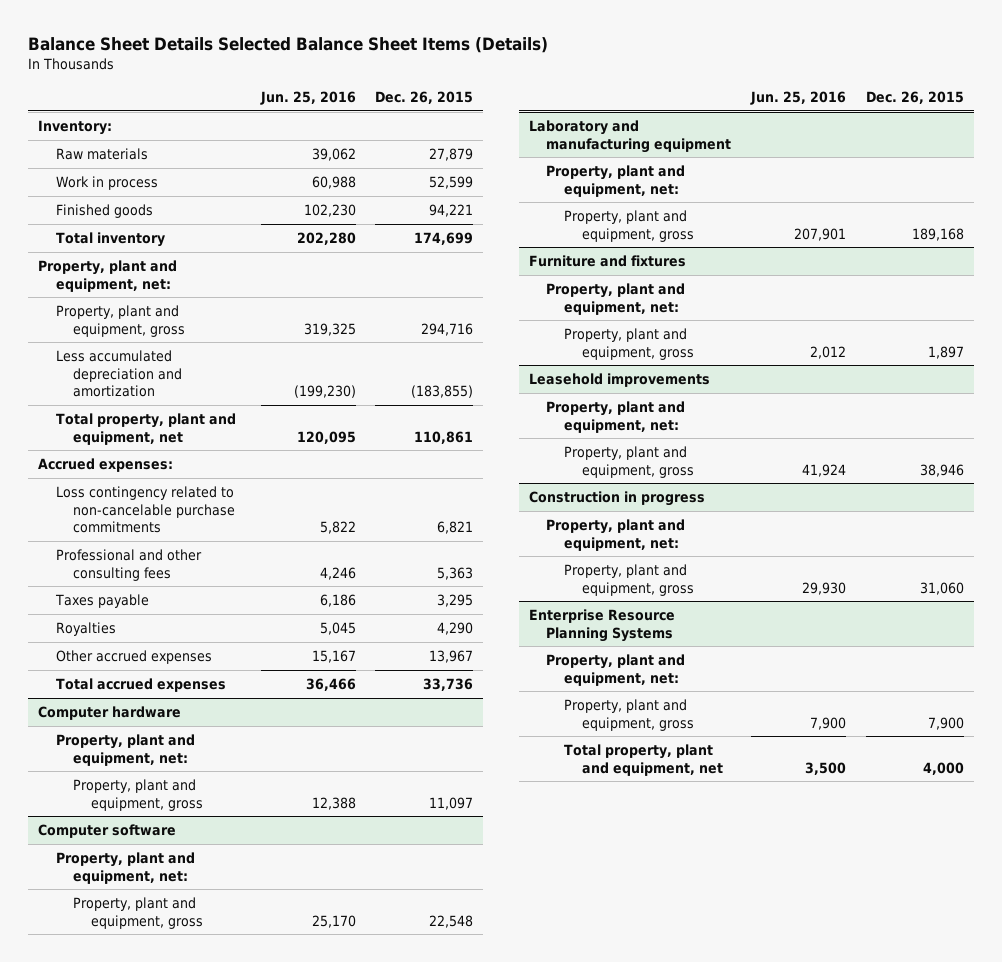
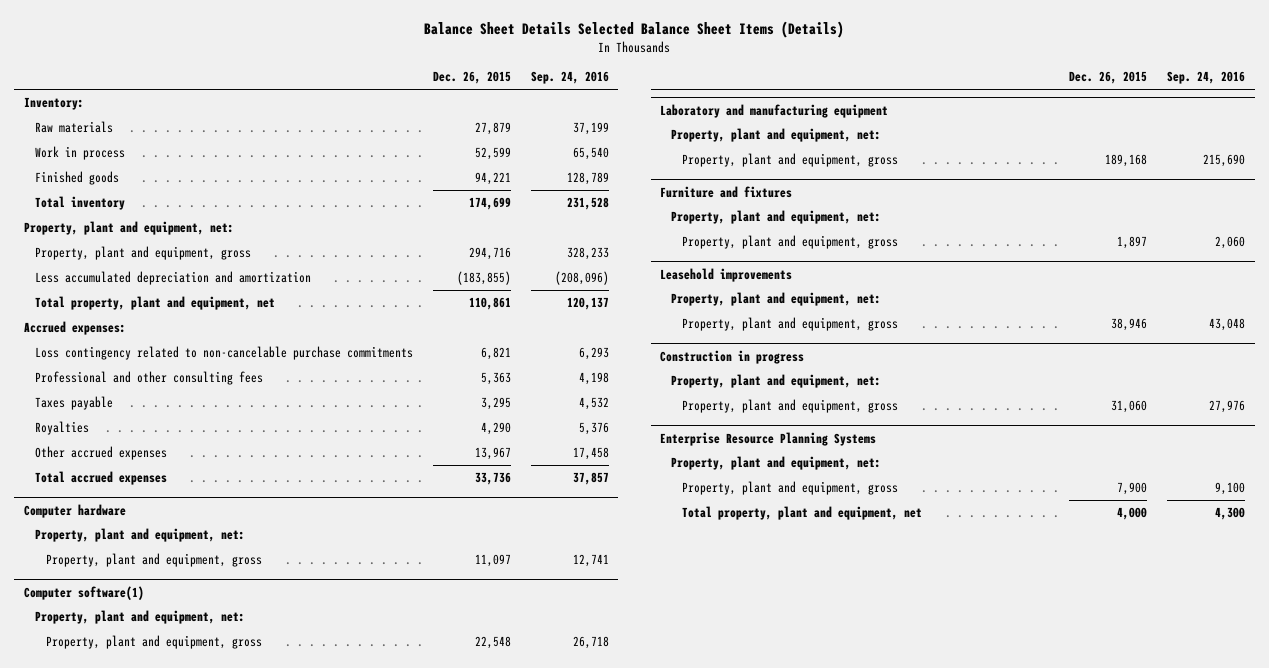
[259,91,356,106] Jun. 25, 2016 -> none
none -> [530,71,609,85] Sep. 24, 2016
[37,824,176,839] Computer software -> [24,585,145,600] Computer software(1)

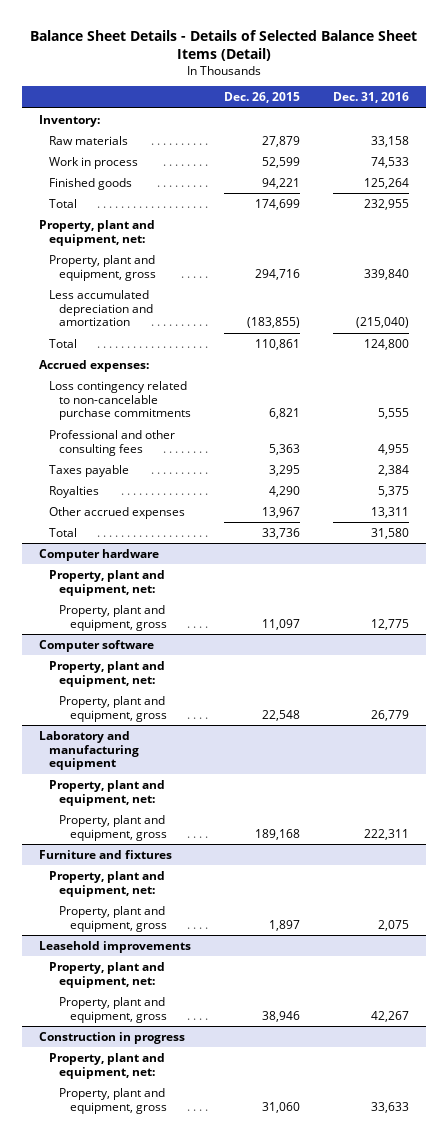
[424,21,845,39] Balance Sheet Details Selected Balance Sheet Items (Details) -> [30,29,418,61] Balance Sheet Details - Details of Selected Balance Sheet Items (Detail)
[530,71,609,85] Sep. 24, 2016 -> none
none -> [333,92,410,104] Dec. 31, 2016
[35,195,126,210] Total inventory -> [49,198,78,208] Total
[35,295,276,310] Total property, plant and equipment, net -> [49,338,78,348] Total
[35,470,168,485] Total accrued expenses -> [49,527,78,537] Total
[24,585,145,600] Computer software(1) -> [38,639,154,652] Computer software
[660,431,877,446] Enterprise Resource Planning Systems -> none
[671,455,882,470] Property, plant and equipment, net: -> none
[682,480,899,495] Property, plant and equipment, gross -> none
[682,505,923,520] Total property, plant and equipment, net -> none

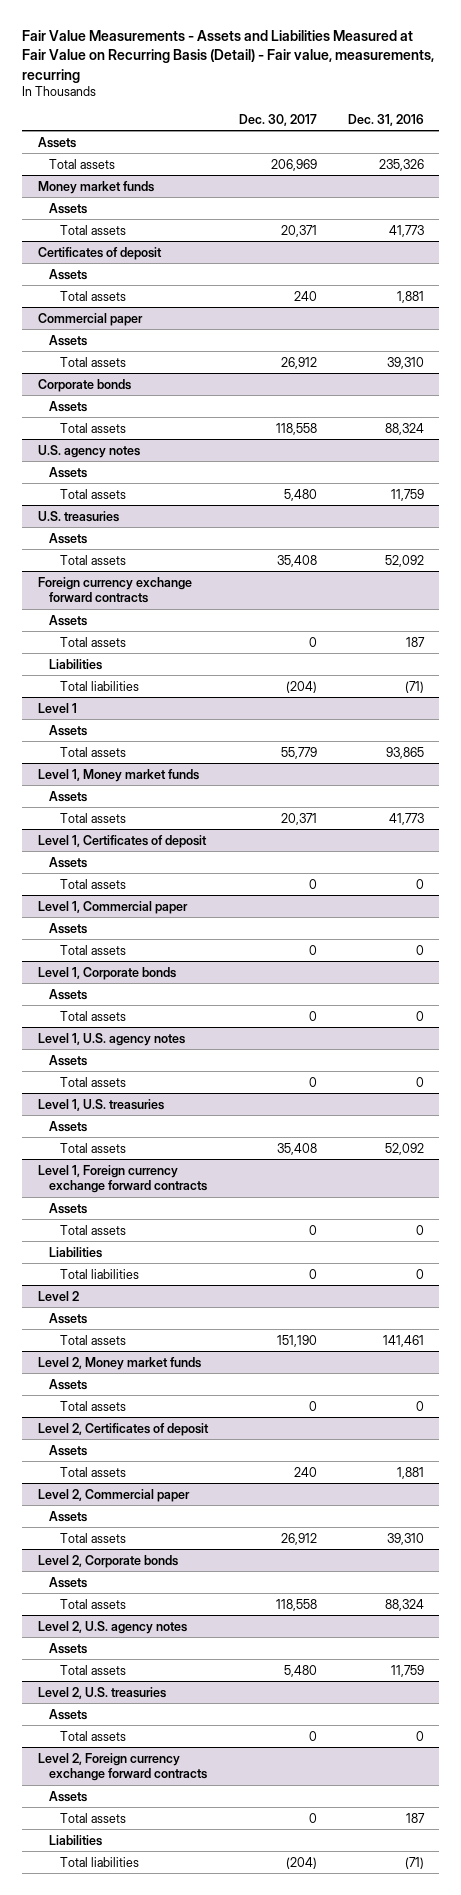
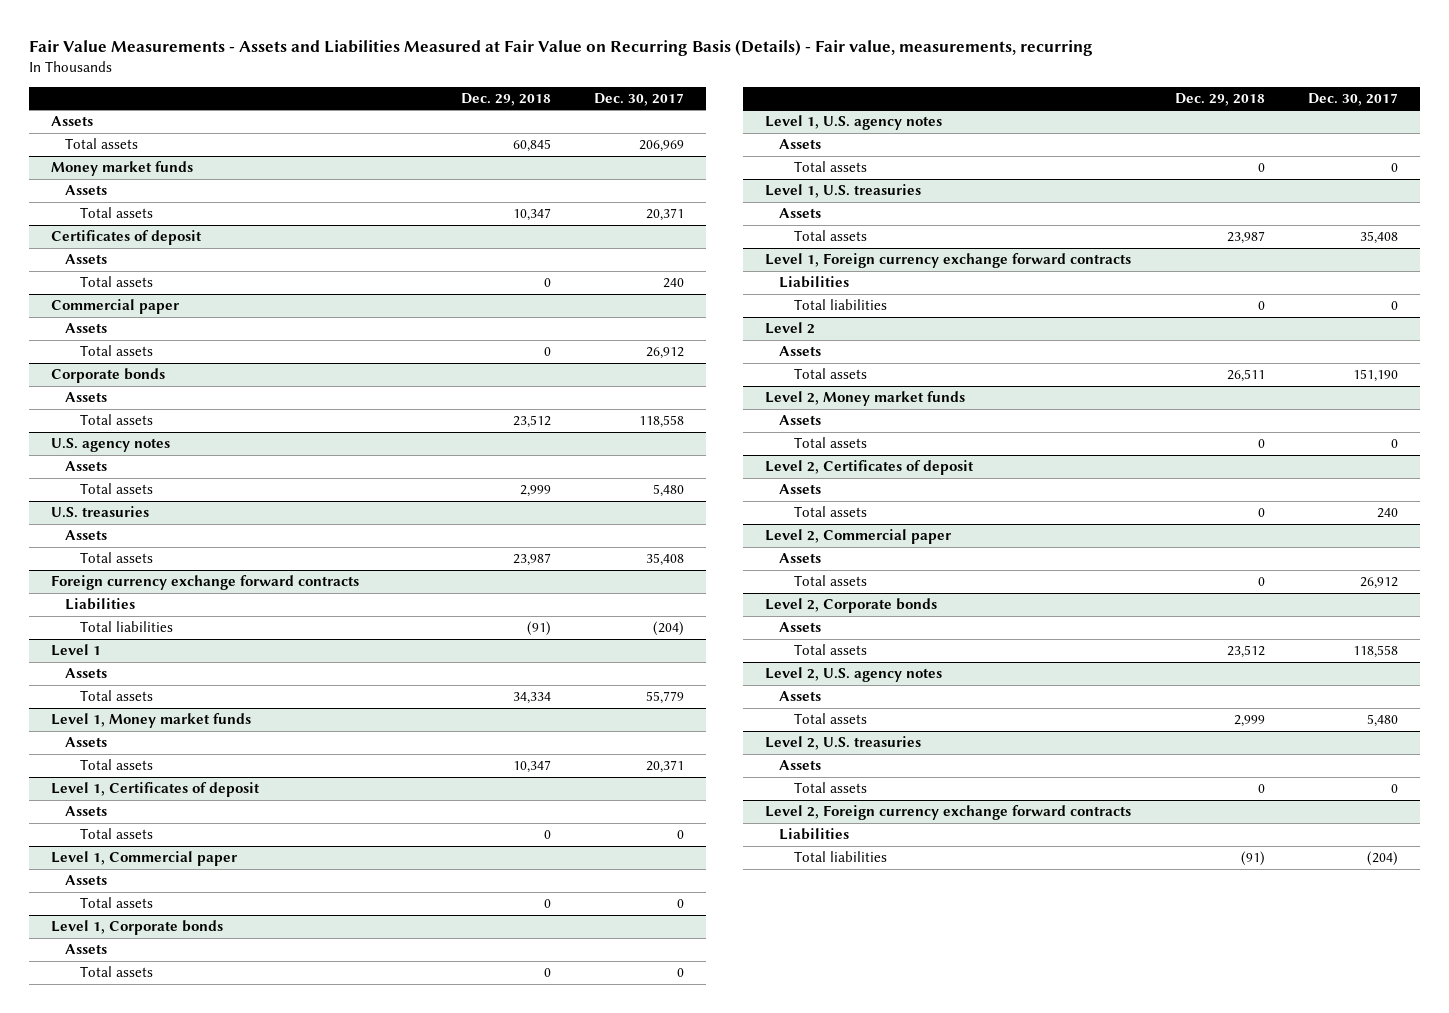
[22,30,435,83] Fair Value Measurements - Assets and Liabilities Measured at Fair Value on Recurring Basis (Detail) - Fair value, measurements, recurring -> [29,38,1094,56] Fair Value Measurements - Assets and Liabilities Measured at Fair Value on Recurring Basis (Details) - Fair value, measurements, recurring
[347,113,424,126] Dec. 31, 2016 -> none
none -> [460,92,551,106] Dec. 29, 2018
[48,614,87,626] Assets -> none
[59,636,126,647] Total assets -> none
[48,1202,87,1214] Assets -> none
[59,1224,126,1235] Total assets -> none
[48,1790,87,1802] Assets -> none
[59,1812,126,1823] Total assets -> none

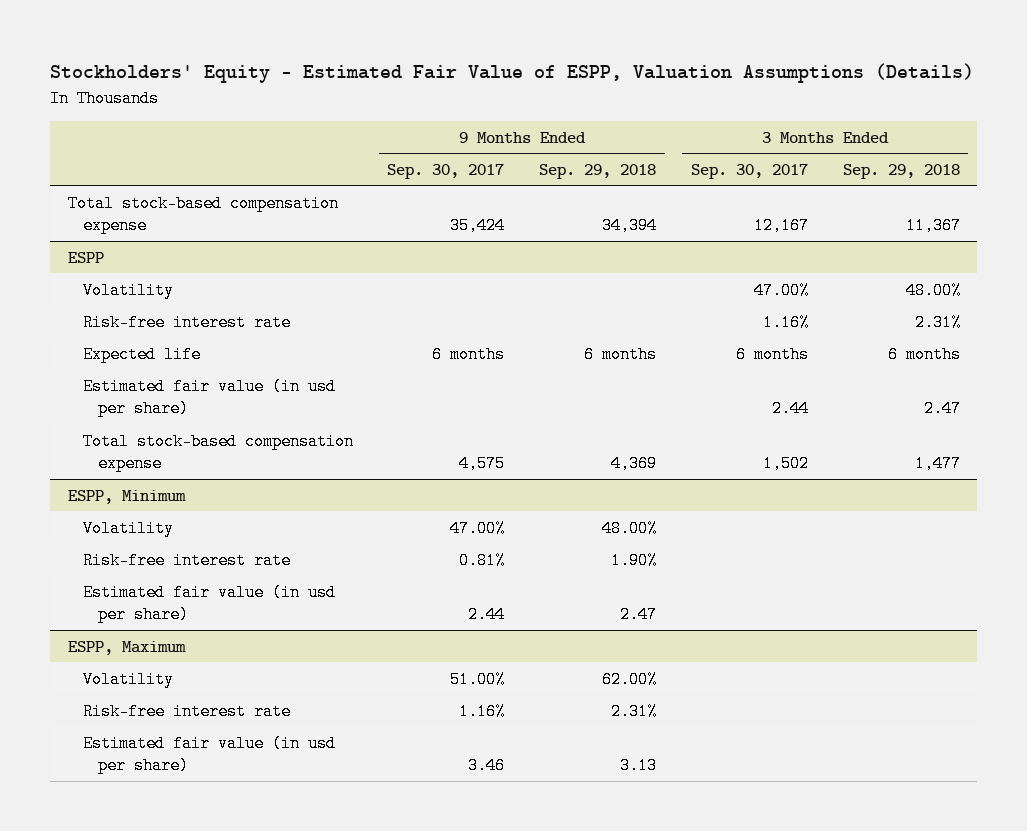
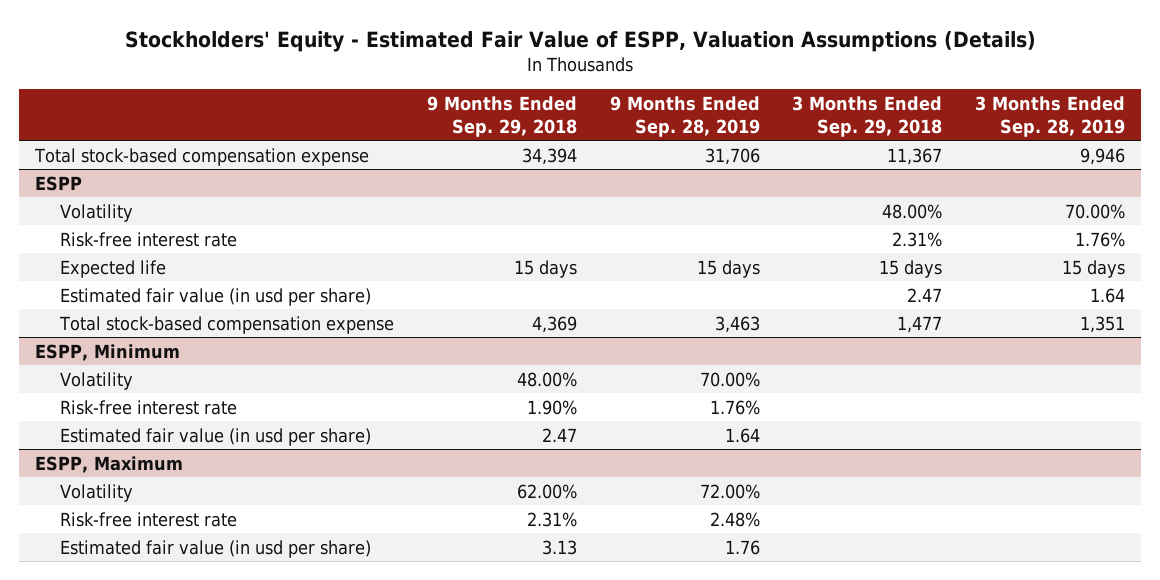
[387,163,505,179] Sep. 30, 2017 -> none
[690,163,808,179] Sep. 30, 2017 -> none
none -> [609,95,760,137] 9 Months Ended Sep. 28, 2019
none -> [975,95,1126,137] 3 Months Ended Sep. 28, 2019
[584,345,658,363] 6 months -> [513,259,577,278] 15 days
[887,345,961,363] 6 months -> [879,259,943,278] 15 days

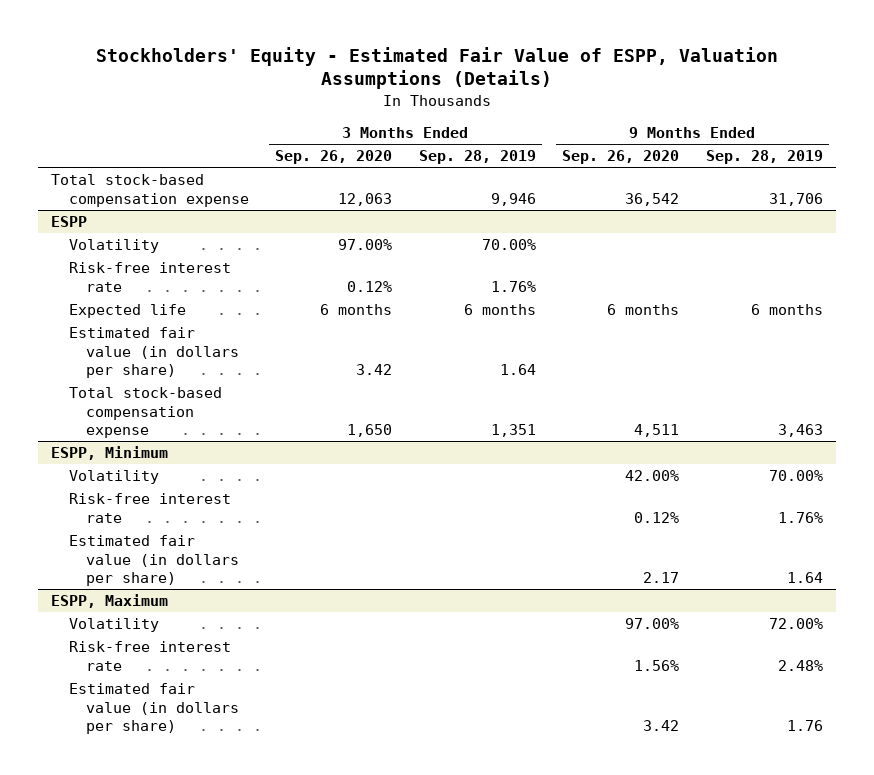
[426,95,577,137] 9 Months Ended Sep. 29, 2018 -> none
[792,95,943,137] 3 Months Ended Sep. 29, 2018 -> none
none -> [275,150,393,165] Sep. 26, 2020
none -> [562,150,680,165] Sep. 26, 2020
[696,259,760,278] 15 days -> [750,304,823,316] 6 months
[1062,259,1126,278] 15 days -> [463,304,536,316] 6 months
[60,287,372,306] Estimated fair value (in usd per share) -> [68,327,240,379] Estimated fair value (in dollars per share)
[60,427,372,446] Estimated fair value (in usd per share) -> [68,535,240,587] Estimated fair value (in dollars per share)
[60,539,372,558] Estimated fair value (in usd per share) -> [68,683,240,735] Estimated fair value (in dollars per share)

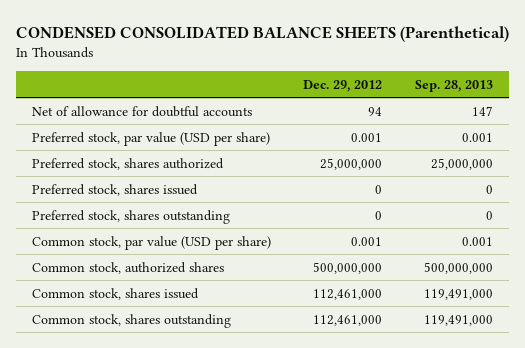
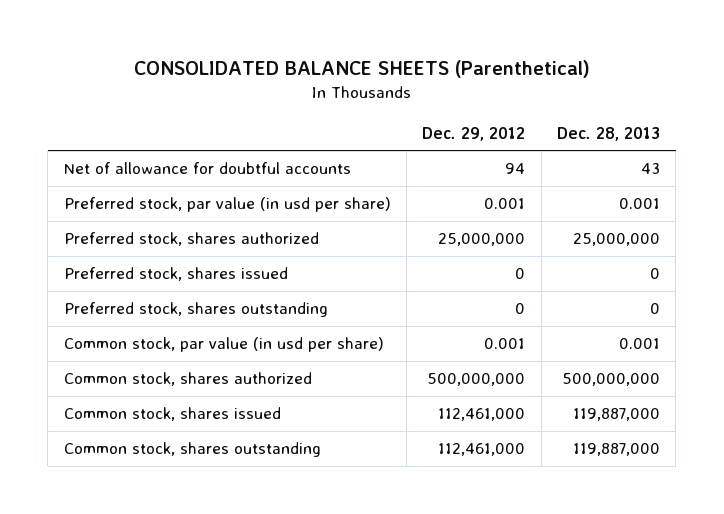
[15,25,509,42] CONDENSED CONSOLIDATED BALANCE SHEETS (Parenthetical) -> [133,59,590,78] CONSOLIDATED BALANCE SHEETS (Parenthetical)
[414,79,493,92] Sep. 28, 2013 -> none
none -> [557,126,661,141] Dec. 28, 2013
[32,131,271,146] Preferred stock, par value (USD per share) -> [63,197,391,213] Preferred stock, par value (in usd per share)
[32,235,272,250] Common stock, par value (USD per share) -> [63,337,384,353] Common stock, par value (in usd per share)
[32,261,225,274] Common stock, authorized shares -> [63,372,312,387] Common stock, shares authorized

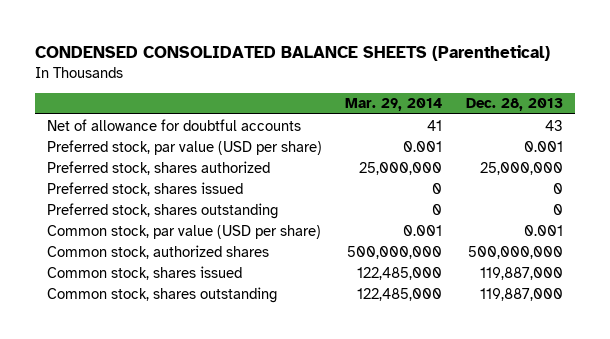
[133,59,590,78] CONSOLIDATED BALANCE SHEETS (Parenthetical) -> [34,44,550,61] CONDENSED CONSOLIDATED BALANCE SHEETS (Parenthetical)
[422,126,526,141] Dec. 29, 2012 -> none
none -> [345,98,443,112] Mar. 29, 2014
[63,197,391,213] Preferred stock, par value (in usd per share) -> [46,139,322,155] Preferred stock, par value (USD per share)
[63,337,384,353] Common stock, par value (in usd per share) -> [46,224,321,239] Common stock, par value (USD per share)
[63,372,312,387] Common stock, shares authorized -> [46,244,269,259] Common stock, authorized shares

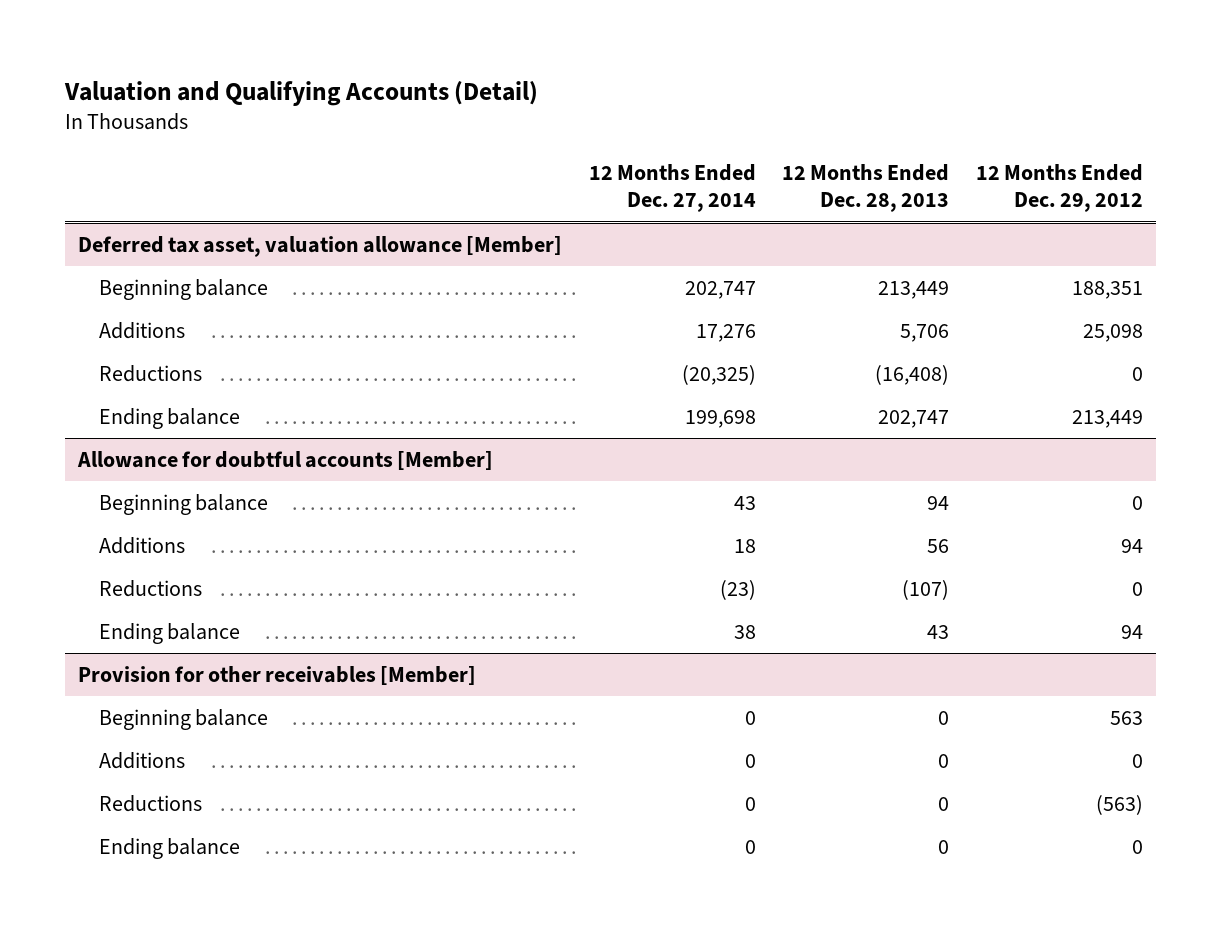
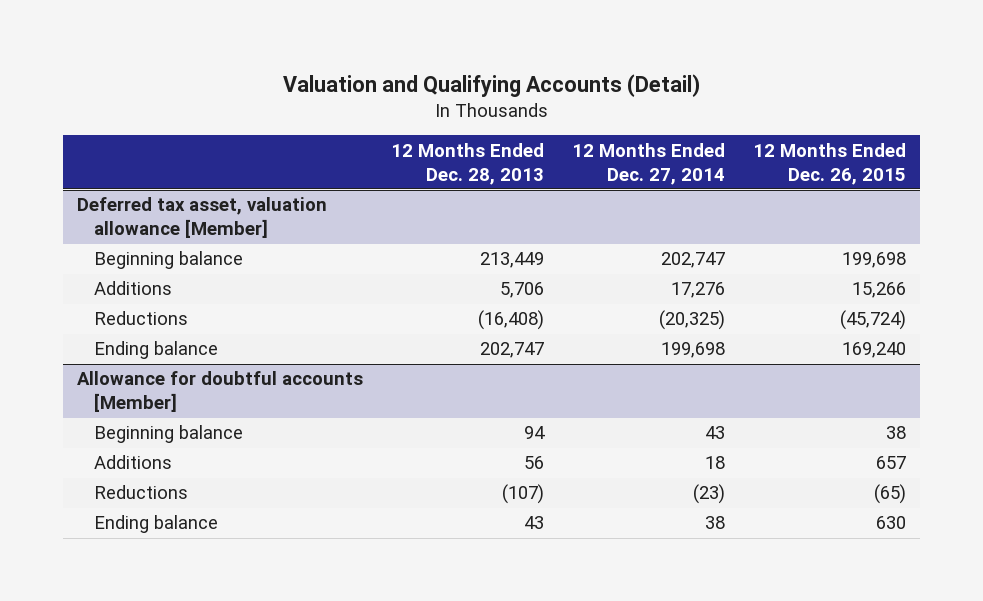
[975,164,1143,213] 12 Months Ended Dec. 29, 2012 -> none
none -> [753,142,907,185] 12 Months Ended Dec. 26, 2015
[78,665,477,685] Provision for other receivables [Member] -> none
[99,708,269,730] Beginning balance -> none
[99,751,186,769] Additions -> none
[99,794,203,812] Reductions -> none
[99,837,241,859] Ending balance -> none

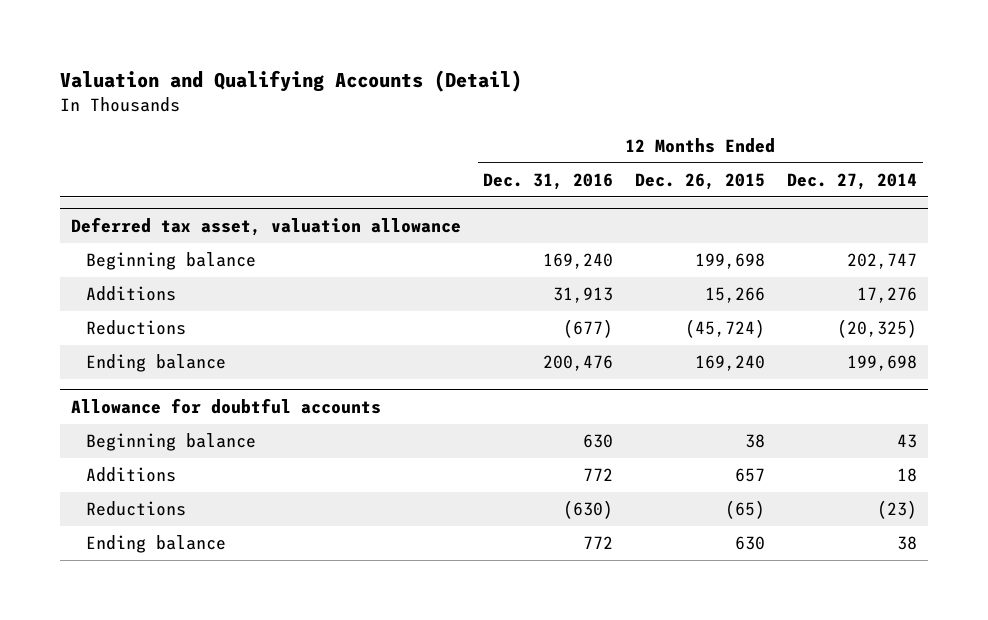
[391,142,545,185] 12 Months Ended Dec. 28, 2013 -> none
none -> [483,172,614,190] Dec. 31, 2016
[77,197,328,239] Deferred tax asset, valuation allowance [Member] -> [71,216,462,236] Deferred tax asset, valuation allowance
[77,371,364,413] Allowance for doubtful accounts [Member] -> [71,397,382,414] Allowance for doubtful accounts

